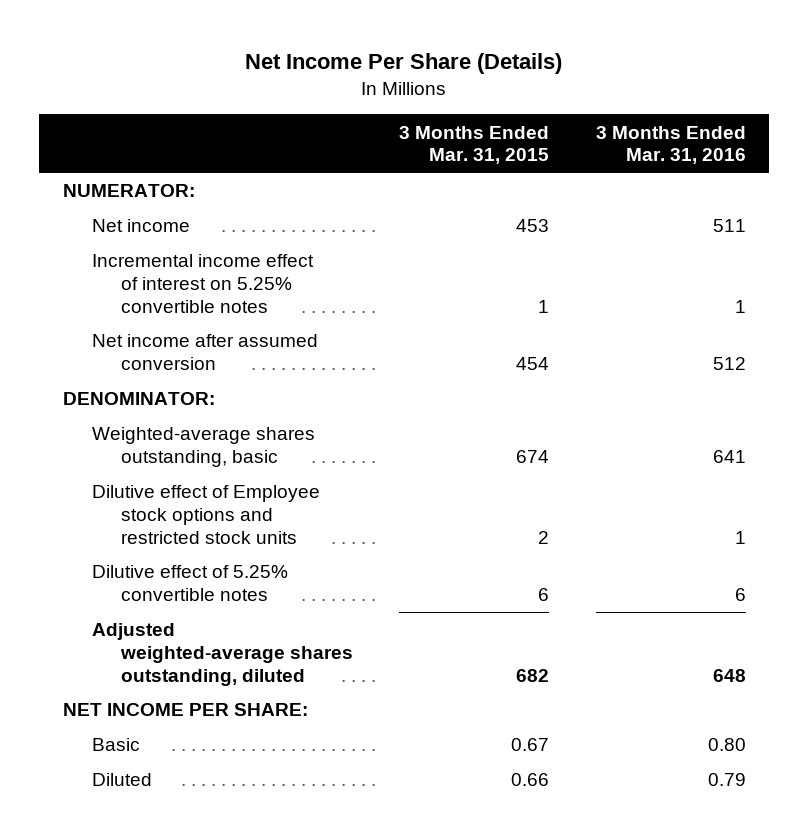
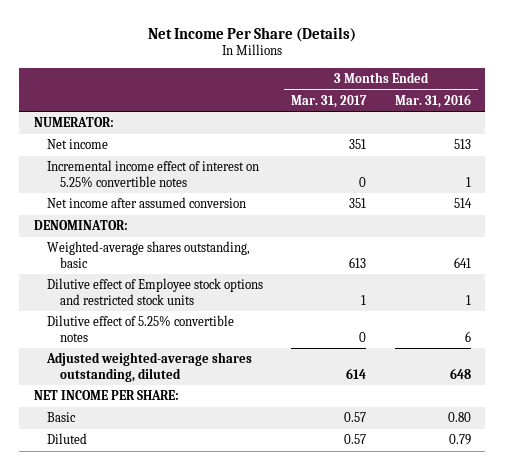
[399,125,550,165] 3 Months Ended Mar. 31, 2015 -> none
none -> [291,94,368,108] Mar. 31, 2017
[712,219,746,233] 511 -> [453,139,471,150] 513
[712,356,746,370] 512 -> [453,198,472,209] 514

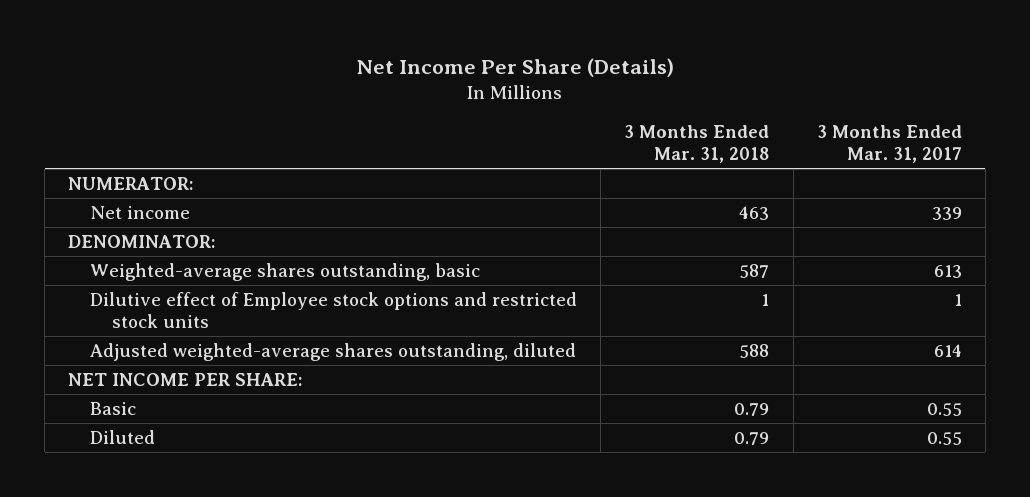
[394,93,471,108] Mar. 31, 2016 -> none
none -> [624,125,770,164] 3 Months Ended Mar. 31, 2018
[46,160,259,187] Incremental income effect of interest on 5.25% convertible notes -> none
[46,197,246,209] Net income after assumed conversion -> none
[349,139,367,150] 351 -> [931,207,962,221] 339
[46,315,234,342] Dilutive effect of 5.25% convertible notes -> none
[344,412,367,423] 0.57 -> [926,403,962,417] 0.55
[344,434,367,445] 0.57 -> [926,432,962,446] 0.55

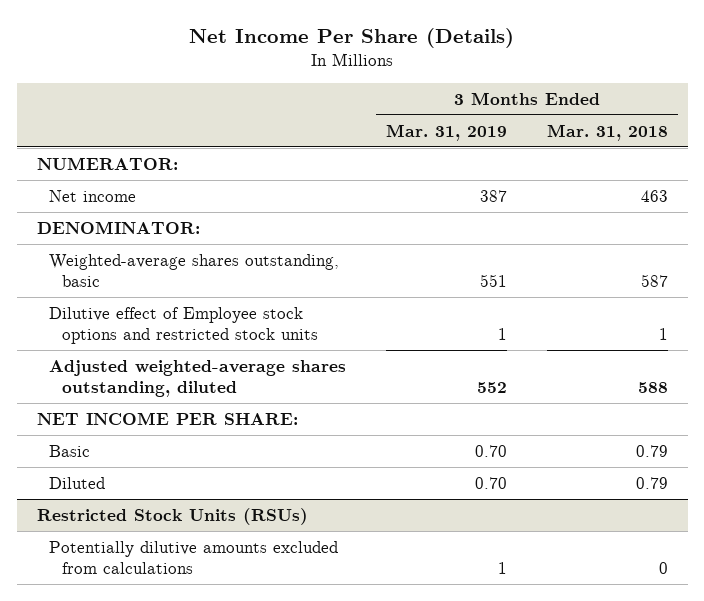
[816,125,962,164] 3 Months Ended Mar. 31, 2017 -> none
none -> [386,123,508,141] Mar. 31, 2019
none -> [36,507,308,525] Restricted Stock Units (RSUs)
none -> [49,540,339,575] Potentially dilutive amounts excluded from calculations

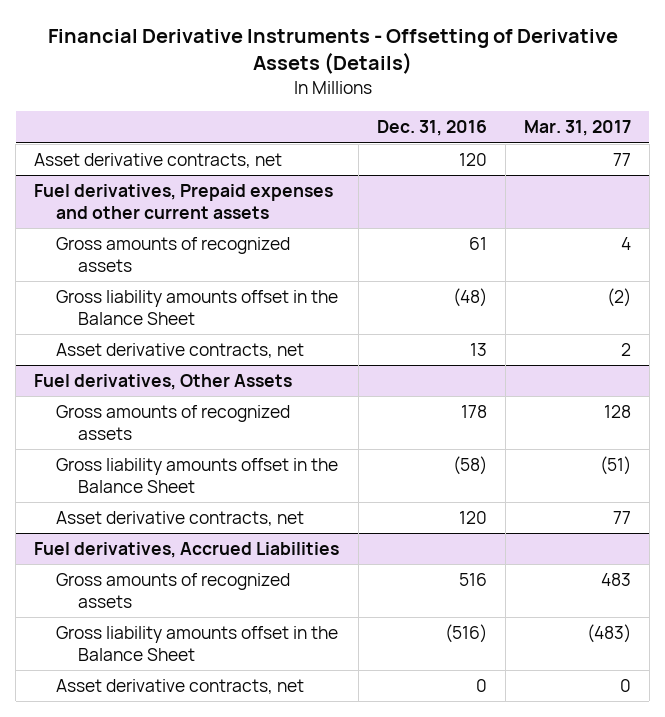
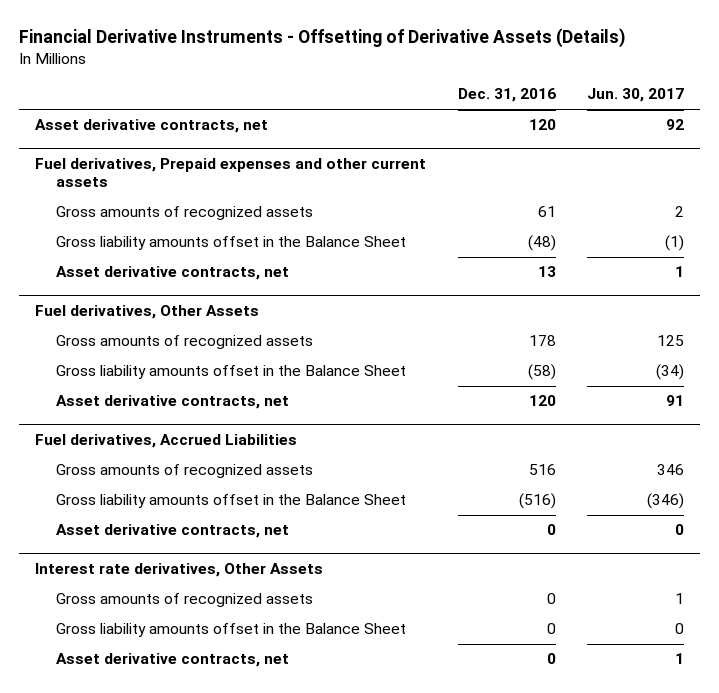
[523,120,631,137] Mar. 31, 2017 -> none
none -> [587,88,685,103] Jun. 30, 2017
none -> [35,563,324,578] Interest rate derivatives, Other Assets
none -> [55,593,313,608] Gross amounts of recognized assets
none -> [55,623,406,638] Gross liability amounts offset in the Balance Sheet
none -> [55,653,289,668] Asset derivative contracts, net

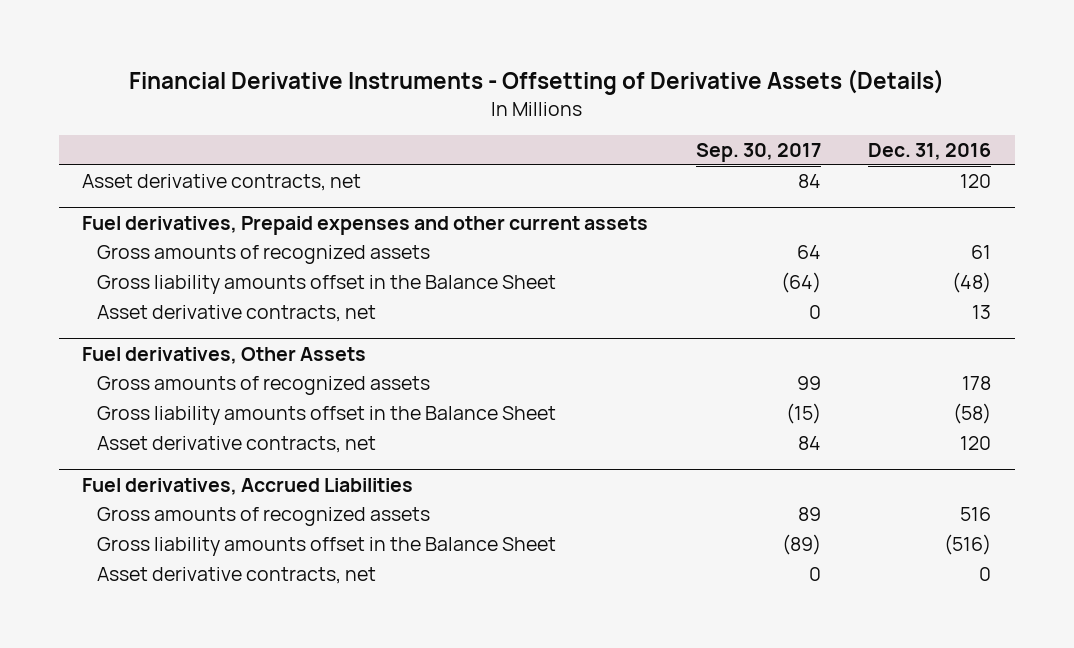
[587,88,685,103] Jun. 30, 2017 -> none
none -> [695,143,821,163] Sep. 30, 2017
[35,563,324,578] Interest rate derivatives, Other Assets -> none
[55,593,313,608] Gross amounts of recognized assets -> none
[55,623,406,638] Gross liability amounts offset in the Balance Sheet -> none
[55,653,289,668] Asset derivative contracts, net -> none

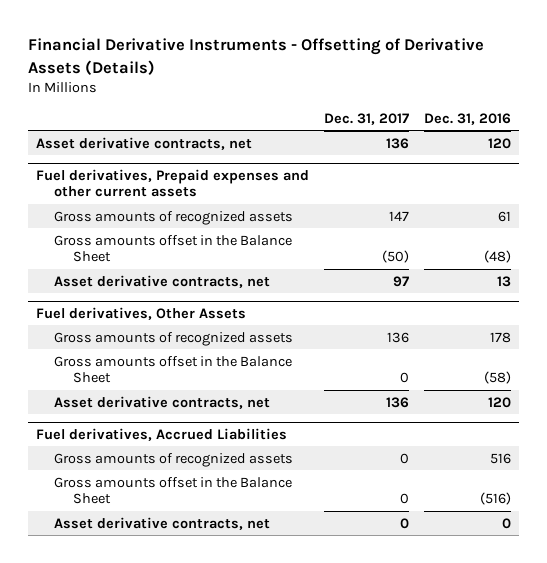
[695,143,821,163] Sep. 30, 2017 -> none
none -> [323,112,409,125] Dec. 31, 2017
[96,274,556,294] Gross liability amounts offset in the Balance Sheet -> [54,234,293,263] Gross amounts offset in the Balance Sheet
[96,405,556,425] Gross liability amounts offset in the Balance Sheet -> [54,355,293,384] Gross amounts offset in the Balance Sheet
[96,536,556,556] Gross liability amounts offset in the Balance Sheet -> [54,476,293,505] Gross amounts offset in the Balance Sheet

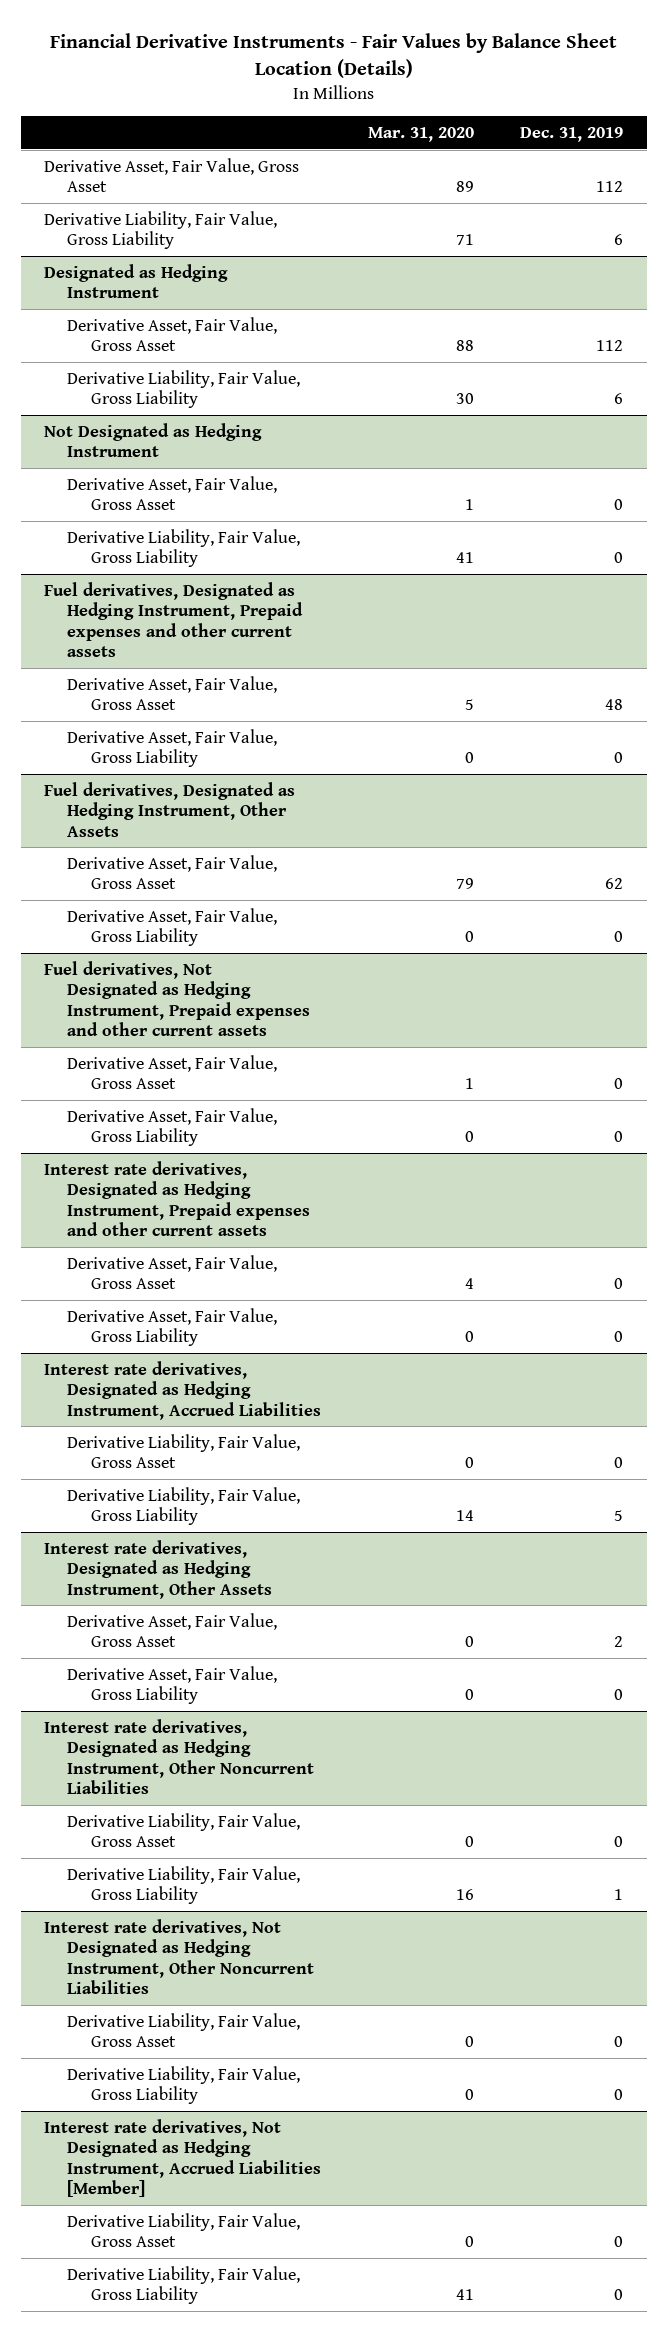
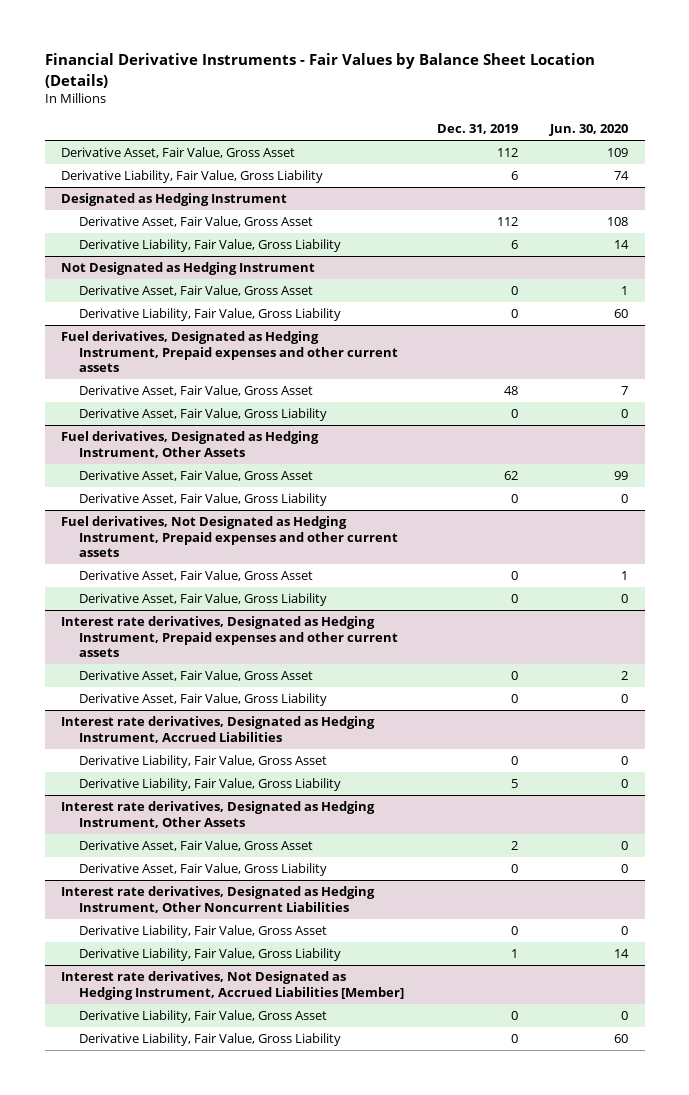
[367,126,474,142] Mar. 31, 2020 -> none
none -> [549,123,629,136] Jun. 30, 2020
[43,1918,315,1994] Interest rate derivatives, Not Designated as Hedging Instrument, Other Noncurrent Liabilities -> none
[67,2012,301,2048] Derivative Liability, Fair Value, Gross Asset -> none
[67,2065,301,2105] Derivative Liability, Fair Value, Gross Liability -> none

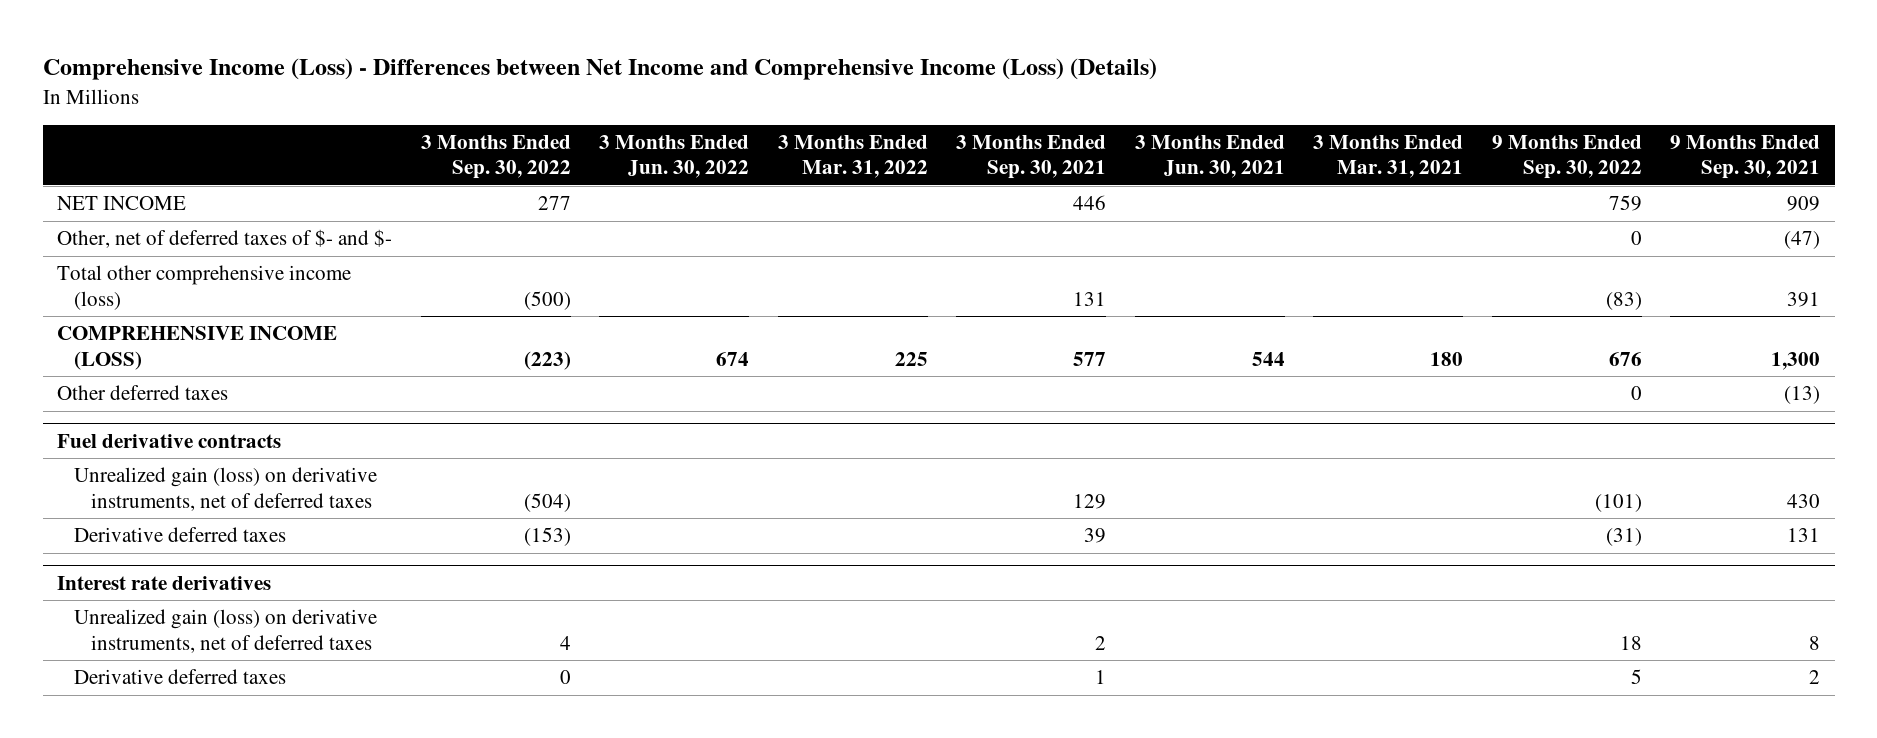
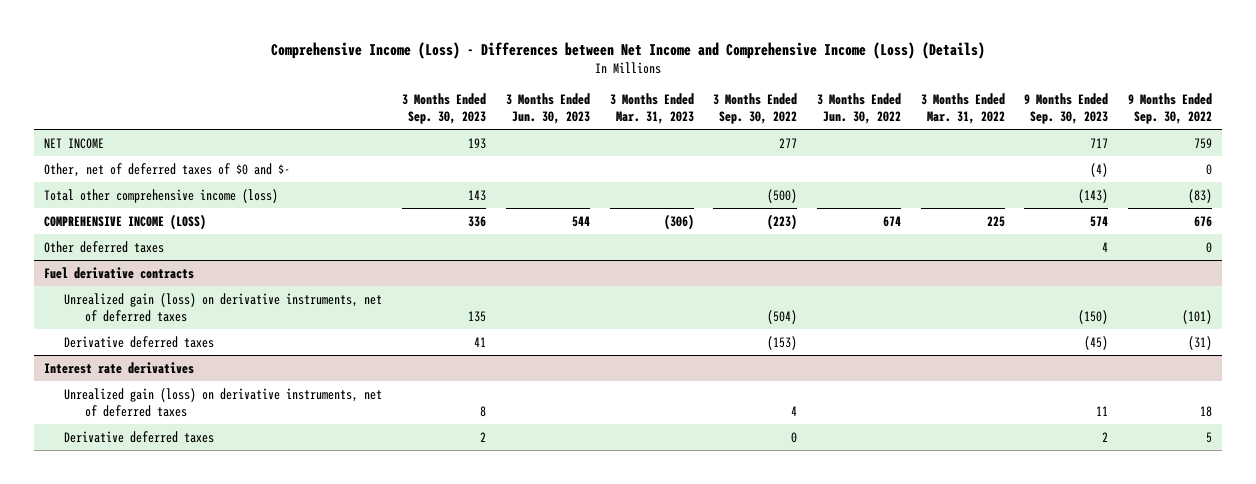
[956,134,1107,180] 3 Months Ended Sep. 30, 2021 -> none
[1134,134,1285,179] 3 Months Ended Jun. 30, 2021 -> none
[1313,134,1464,179] 3 Months Ended Mar. 31, 2021 -> none
[1670,134,1821,180] 9 Months Ended Sep. 30, 2021 -> none
none -> [402,92,487,124] 3 Months Ended Sep. 30, 2023
none -> [505,92,590,124] 3 Months Ended Jun. 30, 2023
none -> [609,92,694,124] 3 Months Ended Mar. 31, 2023
none -> [1024,92,1109,124] 9 Months Ended Sep. 30, 2023
[57,229,393,249] Other, net of deferred taxes of $- and $- -> [44,162,291,177] Other, net of deferred taxes of $0 and $-

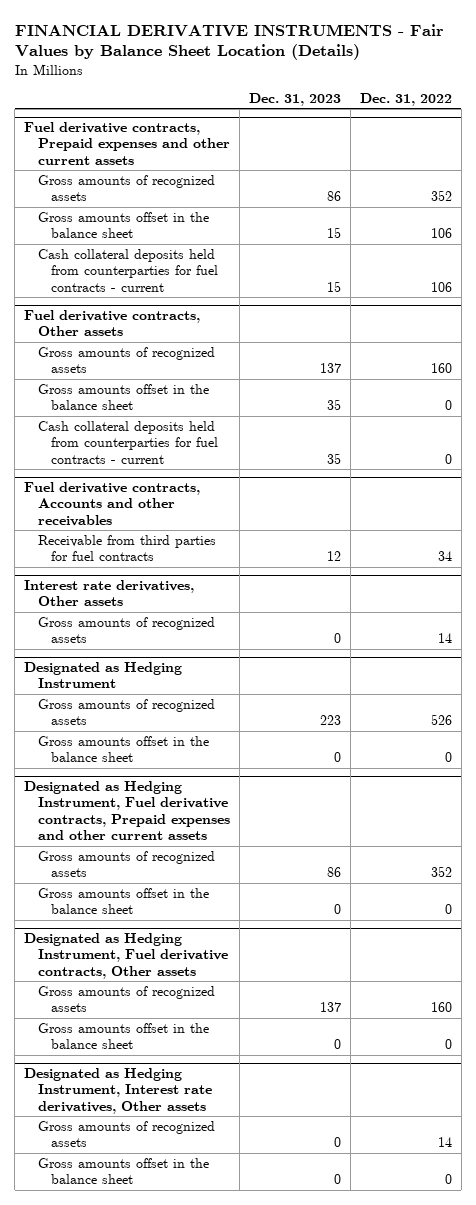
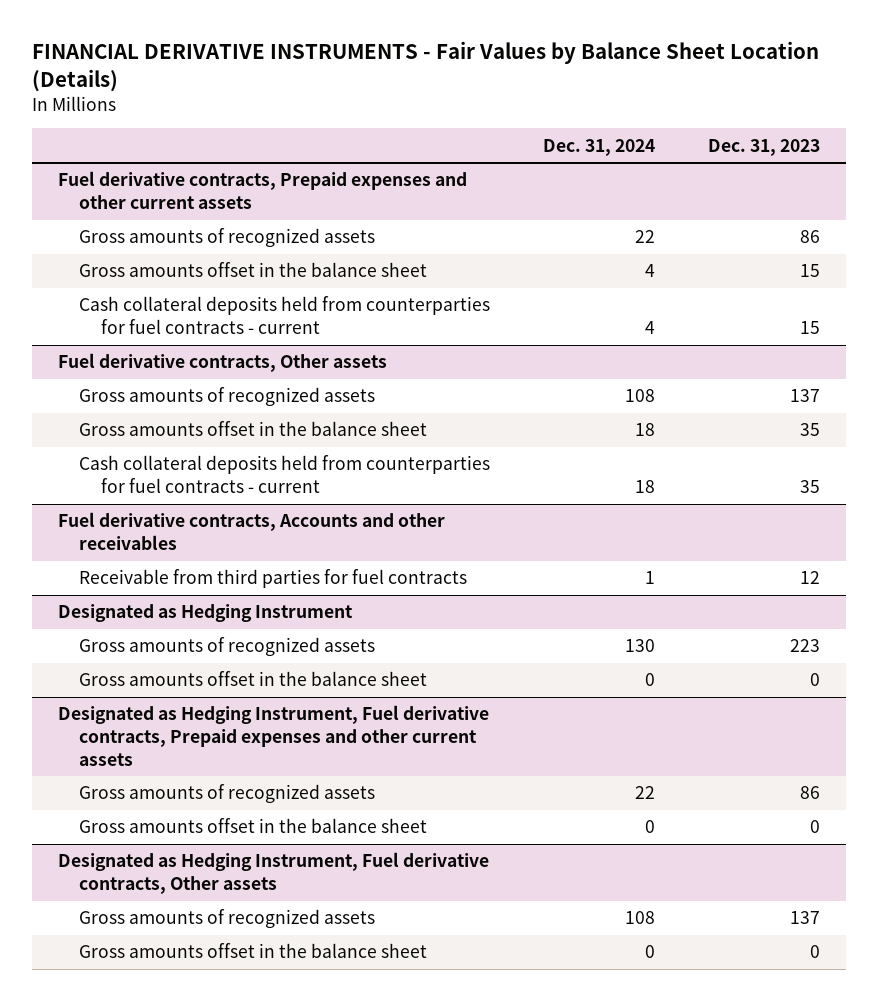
[359,92,452,106] Dec. 31, 2022 -> none
none -> [543,138,656,156] Dec. 31, 2024
[24,579,195,607] Interest rate derivatives, Other assets -> none
[37,616,215,644] Gross amounts of recognized assets -> none
[24,1067,212,1114] Designated as Hedging Instrument, Interest rate derivatives, Other assets -> none
[37,1120,215,1148] Gross amounts of recognized assets -> none
[37,1157,209,1185] Gross amounts offset in the balance sheet -> none

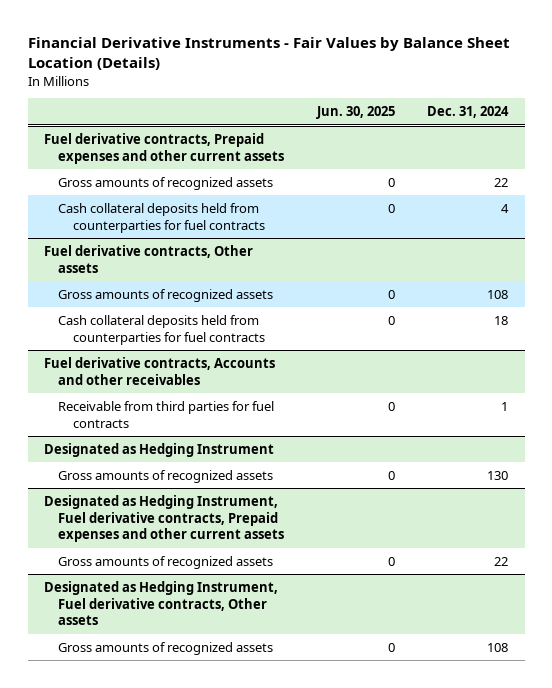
[31,41,819,92] FINANCIAL DERIVATIVE INSTRUMENTS - Fair Values by Balance Sheet Location (Details) -> [27,36,510,71] Financial Derivative Instruments - Fair Values by Balance Sheet Location (Details)
[707,138,820,156] Dec. 31, 2023 -> none
none -> [315,106,395,120] Jun. 30, 2025
[79,262,428,278] Gross amounts offset in the balance sheet -> none
[79,296,491,335] Cash collateral deposits held from counterparties for fuel contracts - current -> [58,202,265,233] Cash collateral deposits held from counterparties for fuel contracts
[79,421,428,437] Gross amounts offset in the balance sheet -> none
[79,455,491,494] Cash collateral deposits held from counterparties for fuel contracts - current -> [58,314,265,345] Cash collateral deposits held from counterparties for fuel contracts
[79,671,428,687] Gross amounts offset in the balance sheet -> none
[79,818,428,834] Gross amounts offset in the balance sheet -> none
[79,943,428,959] Gross amounts offset in the balance sheet -> none

